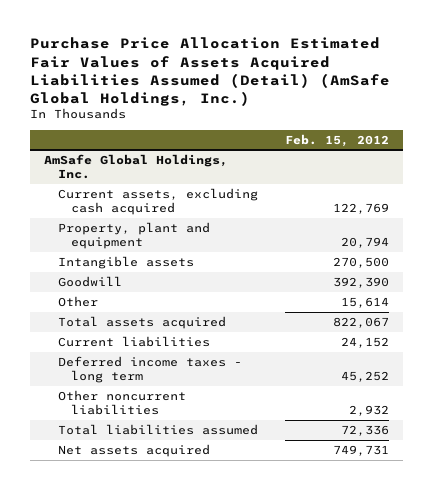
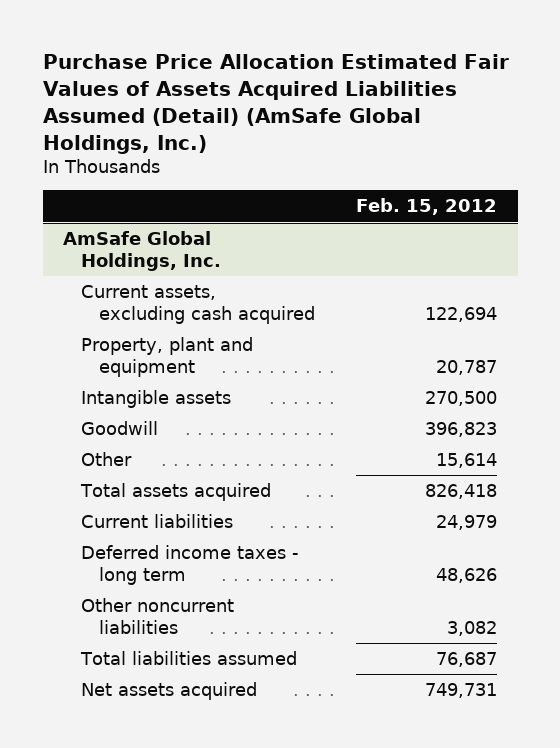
[333,203,390,215] 122,769 -> [424,306,497,322] 122,694
[341,237,390,249] 20,794 -> [435,359,497,375] 20,787
[333,276,390,288] 392,390 -> [424,421,497,437] 396,823
[333,316,390,328] 822,067 -> [424,483,497,499] 826,418
[341,336,390,348] 24,152 -> [435,514,497,530] 24,979
[341,371,390,383] 45,252 -> [435,567,497,583] 48,626
[349,405,390,417] 2,932 -> [446,620,497,636] 3,082
[341,424,390,436] 72,336 -> [435,651,497,667] 76,687

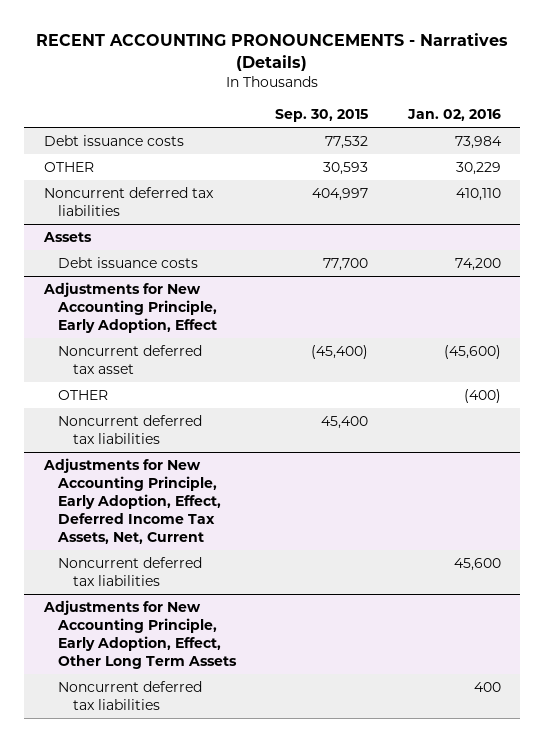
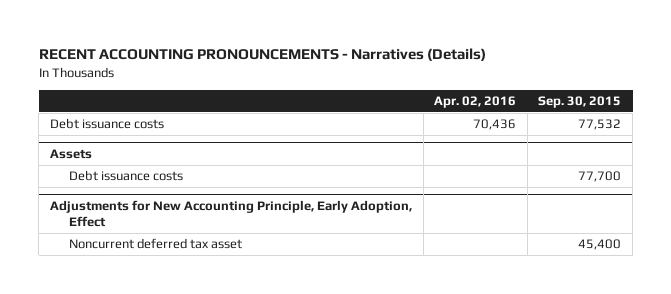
[406,109,501,122] Jan. 02, 2016 -> none
none -> [434,95,517,108] Apr. 02, 2016
[43,161,94,172] OTHER -> none
[43,186,214,216] Noncurrent deferred tax liabilities -> none
[58,389,109,400] OTHER -> none
[58,414,203,444] Noncurrent deferred tax liabilities -> none
[42,457,222,544] Adjustments for New Accounting Principle, Early Adoption, Effect, Deferred Income Tax Assets, Net, Current -> none
[58,556,203,586] Noncurrent deferred tax liabilities -> none
[42,599,238,669] Adjustments for New Accounting Principle, Early Adoption, Effect, Other Long Term Assets -> none
[58,680,203,710] Noncurrent deferred tax liabilities -> none
[311,344,369,359] (45,400) -> [578,239,622,251] 45,400

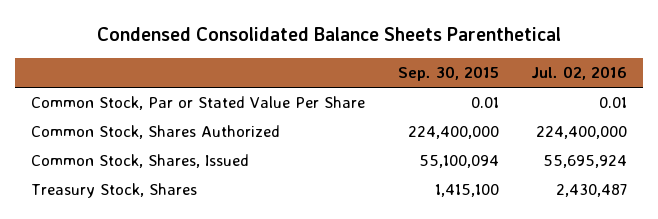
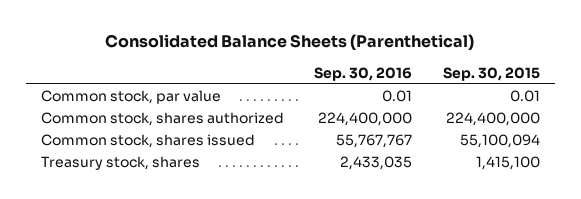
[97,27,562,42] Condensed Consolidated Balance Sheets Parenthetical -> [105,34,475,51] Consolidated Balance Sheets (Parenthetical)
[530,66,627,81] Jul. 02, 2016 -> none
none -> [314,66,413,81] Sep. 30, 2016
[31,96,366,111] Common Stock, Par or Stated Value Per Share -> [40,90,221,105] Common stock, par value
[31,125,281,140] Common Stock, Shares Authorized -> [40,112,284,127] Common stock, shares authorized
[31,154,250,169] Common Stock, Shares, Issued -> [40,134,255,149] Common stock, shares issued
[31,183,198,199] Treasury Stock, Shares -> [40,156,200,171] Treasury stock, shares

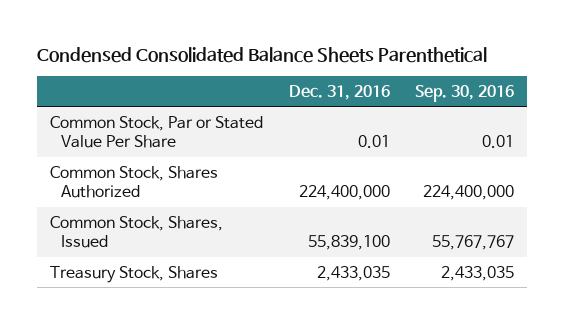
[105,34,475,51] Consolidated Balance Sheets (Parenthetical) -> [37,46,488,63] Condensed Consolidated Balance Sheets Parenthetical
[443,66,541,81] Sep. 30, 2015 -> none
none -> [288,84,390,100] Dec. 31, 2016
[40,90,221,105] Common stock, par value -> [50,115,264,149] Common Stock, Par or Stated Value Per Share
[40,112,284,127] Common stock, shares authorized -> [50,165,219,199] Common Stock, Shares Authorized
[40,134,255,149] Common stock, shares issued -> [50,215,224,249] Common Stock, Shares, Issued
[40,156,200,171] Treasury stock, shares -> [50,265,219,283] Treasury Stock, Shares

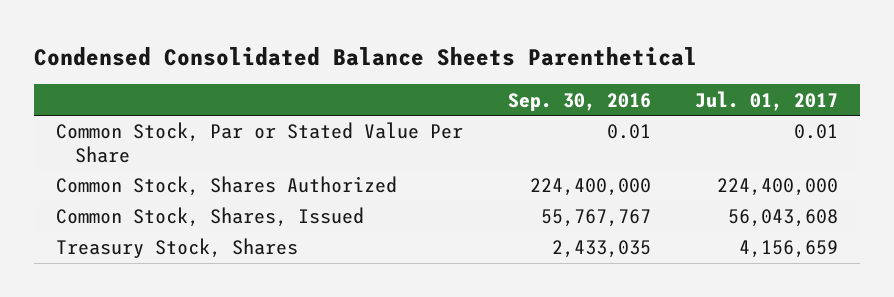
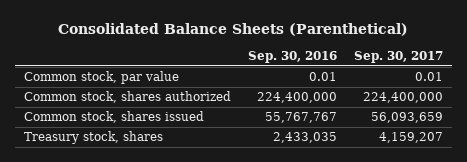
[33,46,697,66] Condensed Consolidated Balance Sheets Parenthetical -> [58,22,409,36] Consolidated Balance Sheets (Parenthetical)
[695,90,839,111] Jul. 01, 2017 -> none
none -> [354,51,444,64] Sep. 30, 2017
[56,122,464,163] Common Stock, Par or Stated Value Per Share -> [23,71,179,85] Common stock, par value
[56,176,398,197] Common Stock, Shares Authorized -> [23,91,231,104] Common stock, shares authorized
[56,207,365,228] Common Stock, Shares, Issued -> [23,111,204,124] Common stock, shares issued
[56,238,299,259] Treasury Stock, Shares -> [23,131,163,145] Treasury stock, shares

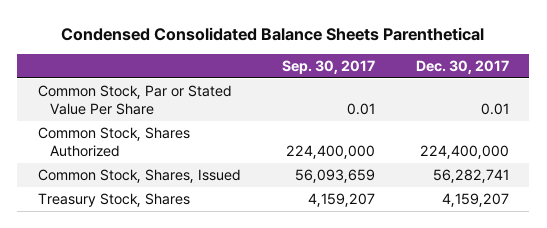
[58,22,409,36] Consolidated Balance Sheets (Parenthetical) -> [61,26,485,41] Condensed Consolidated Balance Sheets Parenthetical
[247,51,337,64] Sep. 30, 2016 -> none
none -> [415,59,509,74] Dec. 30, 2017
[23,71,179,85] Common stock, par value -> [37,84,232,116] Common Stock, Par or Stated Value Per Share
[23,91,231,104] Common stock, shares authorized -> [37,126,190,158] Common Stock, Shares Authorized
[23,111,204,124] Common stock, shares issued -> [37,168,241,183] Common Stock, Shares, Issued
[23,131,163,145] Treasury stock, shares -> [37,192,190,207] Treasury Stock, Shares

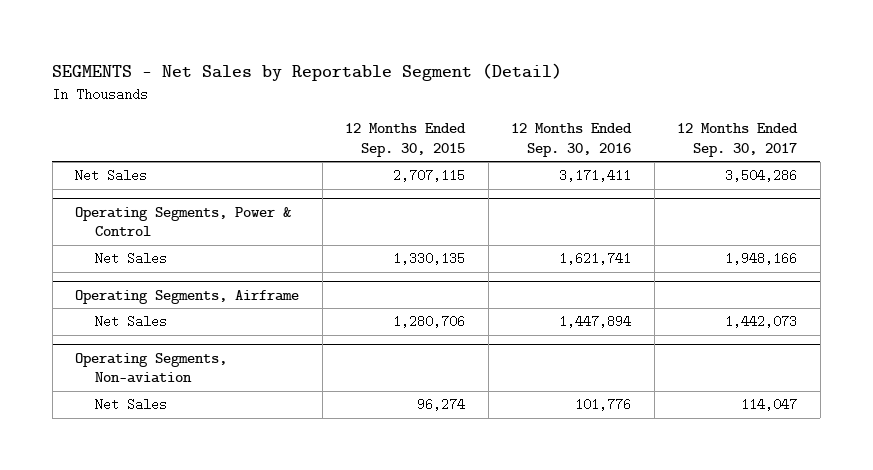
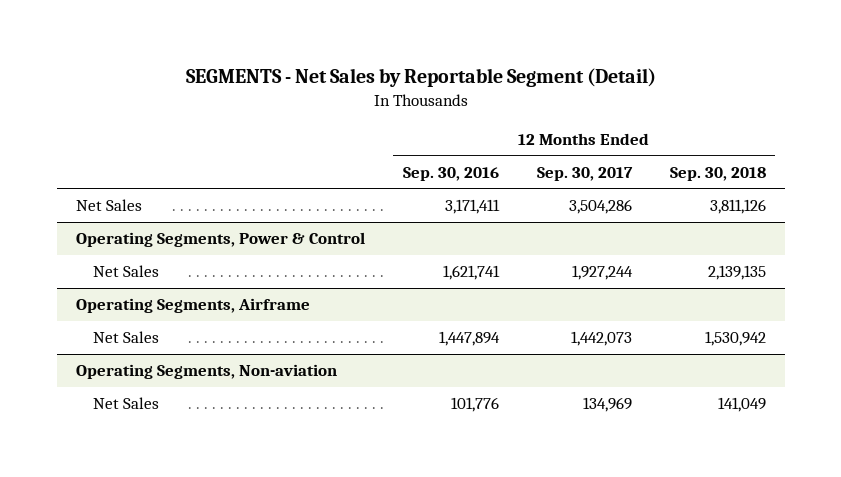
[345,123,467,157] 12 Months Ended Sep. 30, 2015 -> none
none -> [669,166,766,181] Sep. 30, 2018
[725,252,798,266] 1,948,166 -> [571,265,633,281] 1,927,244
[741,398,798,412] 114,047 -> [582,397,632,413] 134,969

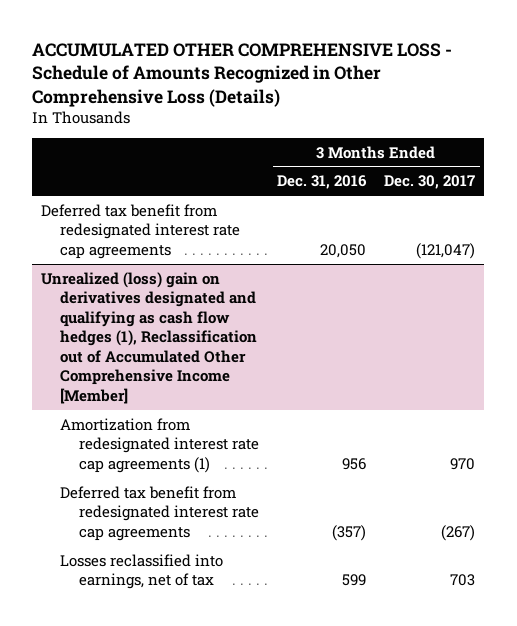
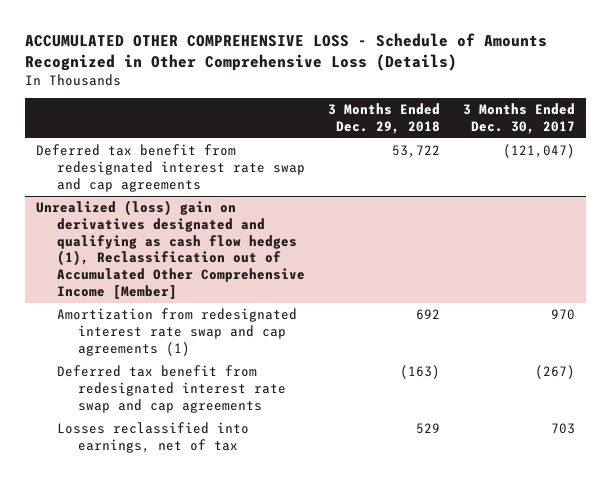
[277,175,368,190] Dec. 31, 2016 -> none
none -> [327,103,440,135] 3 Months Ended Dec. 29, 2018
[41,203,241,259] Deferred tax benefit from redesignated interest rate cap agreements -> [36,144,306,192] Deferred tax benefit from redesignated interest rate swap and cap agreements
[60,417,260,473] Amortization from redesignated interest rate cap agreements (1) -> [57,308,298,356] Amortization from redesignated interest rate swap and cap agreements (1)
[60,485,260,541] Deferred tax benefit from redesignated interest rate cap agreements -> [57,365,287,413] Deferred tax benefit from redesignated interest rate swap and cap agreements

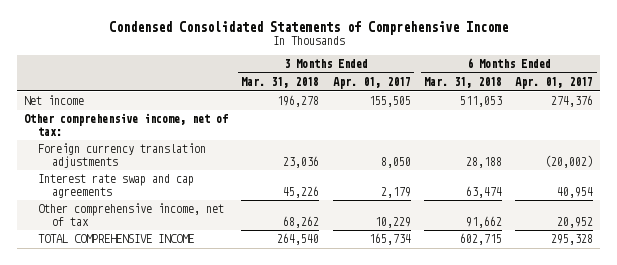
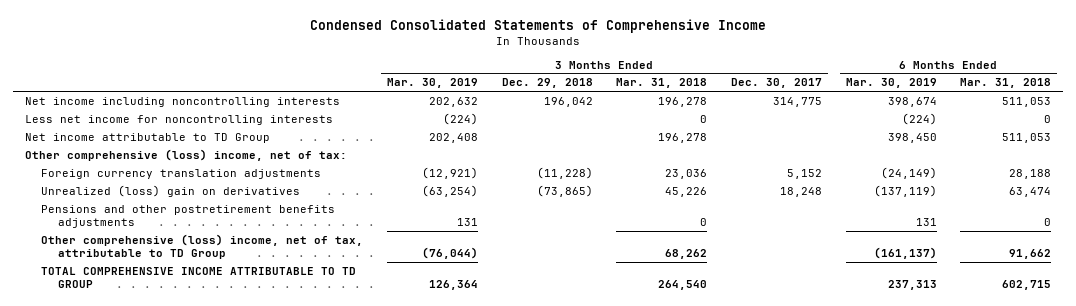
[332,77,411,90] Apr. 01, 2017 -> none
[515,77,594,90] Apr. 01, 2017 -> none
none -> [386,78,478,89] Mar. 30, 2019
none -> [501,78,593,89] Dec. 29, 2018
none -> [730,78,822,89] Dec. 30, 2017
none -> [845,78,937,89] Mar. 30, 2019
none -> [24,96,340,107] Net income including noncontrolling interests
none -> [24,114,333,125] Less net income for noncontrolling interests
[24,95,85,106] Net income -> [24,132,270,143] Net income attributable to TD Group
[24,113,229,136] Other comprehensive income, net of tax: -> [24,148,347,161] Other comprehensive (loss) income, net of tax:
[38,174,195,198] Interest rate swap and cap agreements -> [41,184,301,197] Unrealized (loss) gain on derivatives
none -> [41,204,336,229] Pensions and other postretirement benefits adjustments
[38,203,225,226] Other comprehensive income, net of tax -> [41,233,364,260] Other comprehensive (loss) income, net of tax, attributable to TD Group
[38,234,195,244] TOTAL COMPREHENSIVE INCOME -> [41,266,357,289] TOTAL COMPREHENSIVE INCOME ATTRIBUTABLE TO TD GROUP

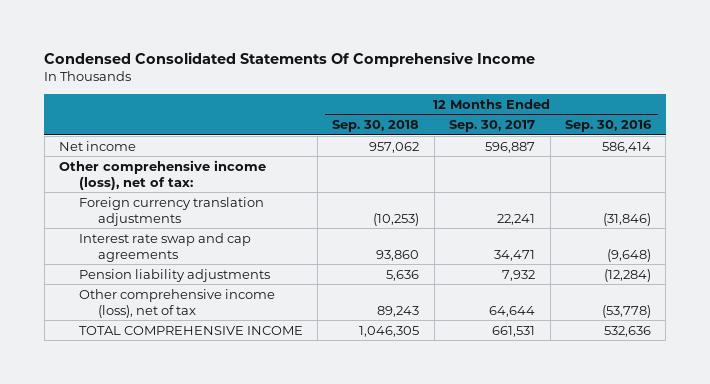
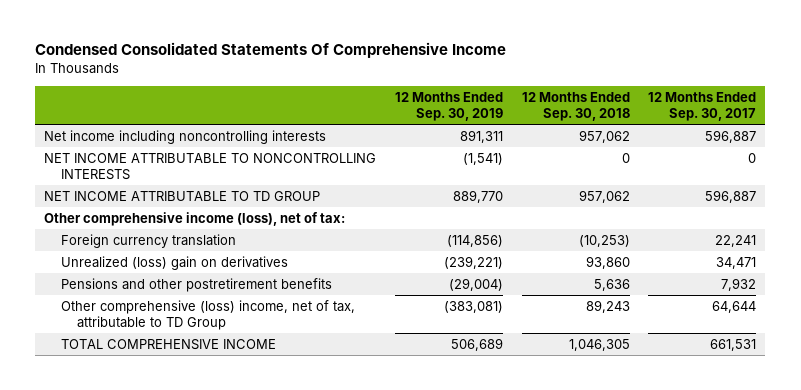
[564,120,652,133] Sep. 30, 2016 -> none
none -> [395,91,504,122] 12 Months Ended Sep. 30, 2019
none -> [44,129,327,144] Net income including noncontrolling interests
none -> [44,152,377,181] NET INCOME ATTRIBUTABLE TO NONCONTROLLING INTERESTS
[59,140,137,151] Net income -> [44,190,321,201] NET INCOME ATTRIBUTABLE TO TD GROUP
[78,196,264,226] Foreign currency translation adjustments -> [60,233,236,248] Foreign currency translation
[78,232,251,262] Interest rate swap and cap agreements -> [60,255,288,270] Unrealized (loss) gain on derivatives
[78,268,270,282] Pension liability adjustments -> [60,277,332,292] Pensions and other postretirement benefits
[78,288,275,318] Other comprehensive income (loss), net of tax -> [60,299,355,331] Other comprehensive (loss) income, net of tax, attributable to TD Group

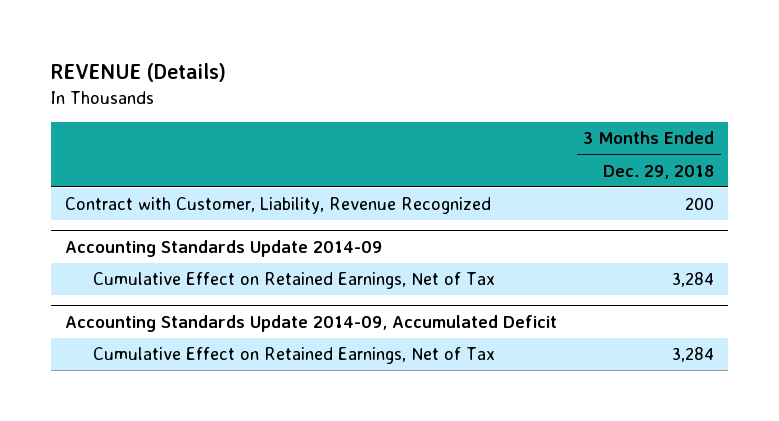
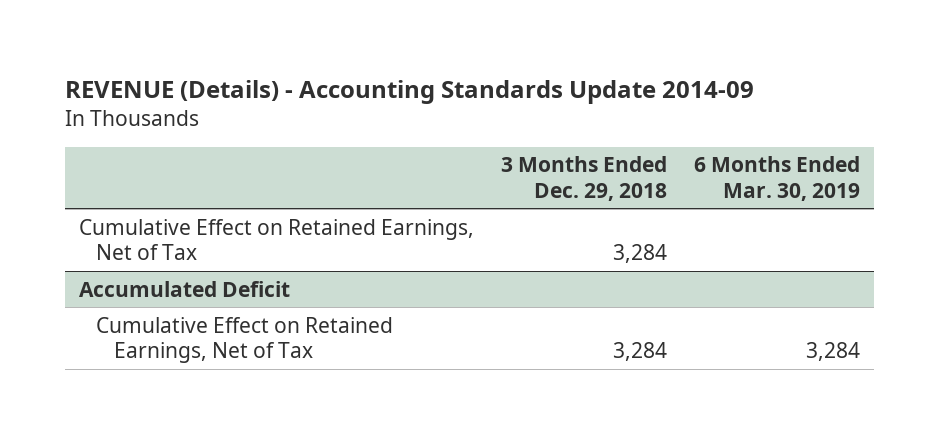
[51,63,227,83] REVENUE (Details) -> [65,79,755,104] REVENUE (Details) - Accounting Standards Update 2014-09
none -> [694,156,861,201] 6 Months Ended Mar. 30, 2019
[64,197,491,215] Contract with Customer, Liability, Revenue Recognized -> none
[64,239,382,257] Accounting Standards Update 2014-09 -> none
[64,314,557,332] Accounting Standards Update 2014-09, Accumulated Deficit -> none
none -> [79,280,291,297] Accumulated Deficit

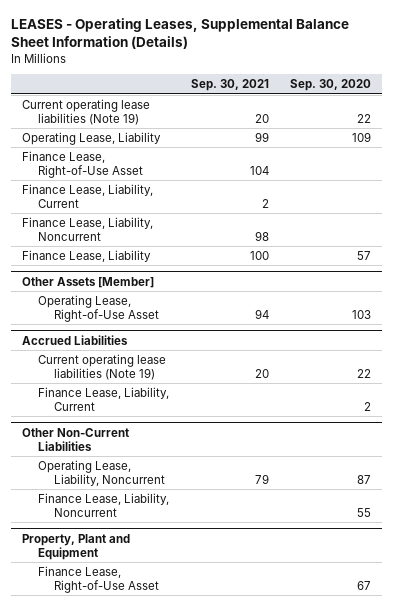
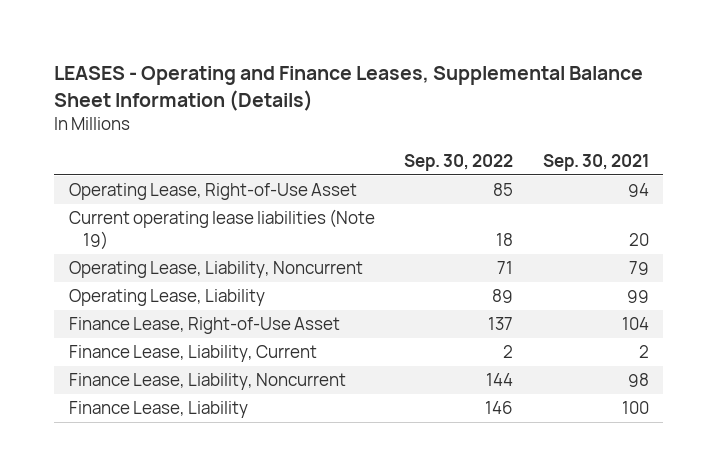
[11,18,350,50] LEASES - Operating Leases, Supplemental Balance Sheet Information (Details) -> [54,66,644,111] LEASES - Operating and Finance Leases, Supplemental Balance Sheet Information (Details)
[289,79,371,92] Sep. 30, 2020 -> none
none -> [404,153,514,171] Sep. 30, 2022
none -> [68,183,357,201] Operating Lease, Right-of-Use Asset
none -> [68,261,363,279] Operating Lease, Liability, Noncurrent
[21,276,154,288] Other Assets [Member] -> none
[38,294,160,322] Operating Lease, Right-of-Use Asset -> none
[21,334,128,345] Accrued Liabilities -> none
[38,353,167,380] Current operating lease liabilities (Note 19) -> none
[38,386,170,411] Finance Lease, Liability, Current -> none
[21,427,129,451] Other Non-Current Liabilities -> none
[38,459,166,486] Operating Lease, Liability, Noncurrent -> none
[38,492,170,517] Finance Lease, Liability, Noncurrent -> none
[21,533,130,560] Property, Plant and Equipment -> none
[38,565,160,593] Finance Lease, Right-of-Use Asset -> none

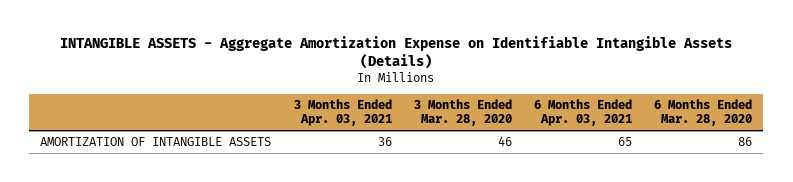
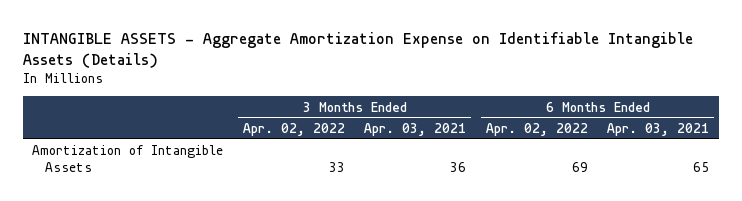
[413,99,512,127] 3 Months Ended Mar. 28, 2020 -> none
[654,99,753,127] 6 Months Ended Mar. 28, 2020 -> none
none -> [242,122,345,136] Apr. 02, 2022
none -> [485,122,588,136] Apr. 02, 2022
[40,137,272,147] AMORTIZATION OF INTANGIBLE ASSETS -> [32,145,224,172] Amortization of Intangible Assets

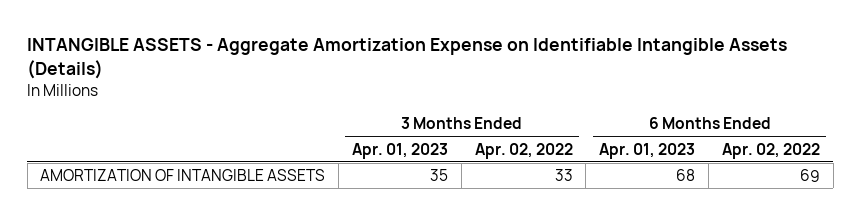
[364,122,467,136] Apr. 03, 2021 -> none
[607,122,710,136] Apr. 03, 2021 -> none
none -> [352,142,449,159] Apr. 01, 2023
none -> [599,142,696,159] Apr. 01, 2023
[32,145,224,172] Amortization of Intangible Assets -> [40,169,326,182] AMORTIZATION OF INTANGIBLE ASSETS

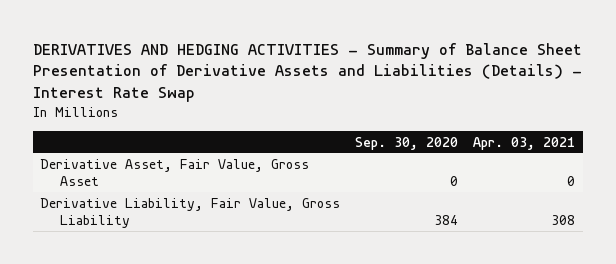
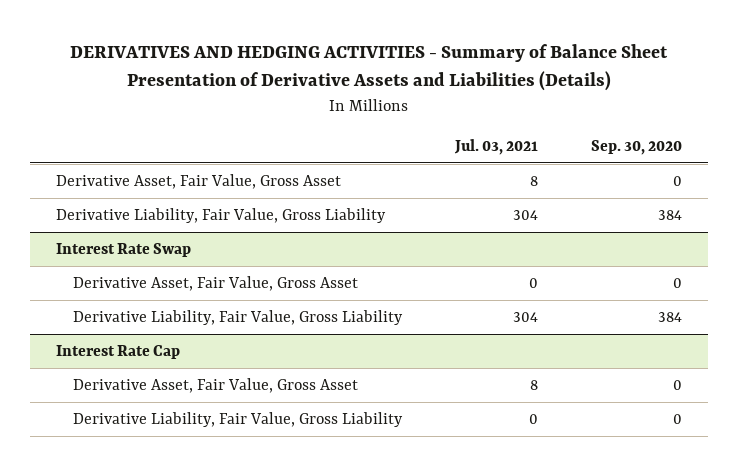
[32,42,582,103] DERIVATIVES AND HEDGING ACTIVITIES - Summary of Balance Sheet Presentation of Derivative Assets and Liabilities (Details) - Interest Rate Swap -> [69,43,668,92] DERIVATIVES AND HEDGING ACTIVITIES - Summary of Balance Sheet Presentation of Derivative Assets and Liabilities (Details)
[473,136,576,150] Apr. 03, 2021 -> none
none -> [453,138,538,155] Jul. 03, 2021
none -> [56,243,192,258] Interest Rate Swap
none -> [72,276,358,292] Derivative Asset, Fair Value, Gross Asset
none -> [72,310,403,326] Derivative Liability, Fair Value, Gross Liability
none -> [56,345,181,360] Interest Rate Cap
none -> [72,378,358,394] Derivative Asset, Fair Value, Gross Asset
none -> [72,412,403,428] Derivative Liability, Fair Value, Gross Liability

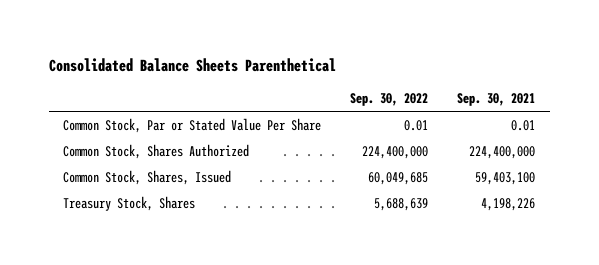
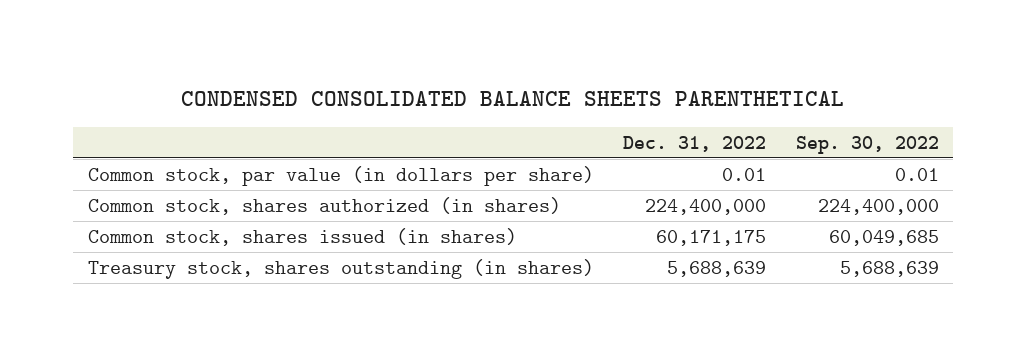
[48,57,336,72] Consolidated Balance Sheets Parenthetical -> [181,90,845,106] CONDENSED CONSOLIDATED BALANCE SHEETS PARENTHETICAL
[457,92,536,106] Sep. 30, 2021 -> none
none -> [623,135,767,152] Dec. 31, 2022
[63,118,322,134] Common Stock, Par or Stated Value Per Share -> [88,165,595,186] Common stock, par value (in dollars per share)
[63,144,250,160] Common Stock, Shares Authorized -> [88,196,562,215] Common stock, shares authorized (in shares)
[63,170,232,186] Common Stock, Shares, Issued -> [88,227,518,246] Common stock, shares issued (in shares)
[63,196,196,212] Treasury Stock, Shares -> [88,258,595,279] Treasury stock, shares outstanding (in shares)

